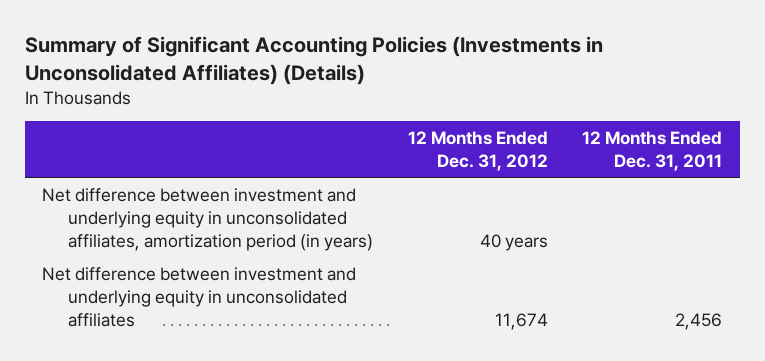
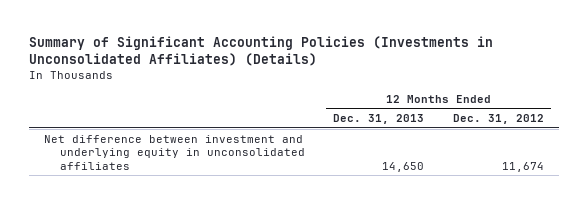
[582,131,723,172] 12 Months Ended Dec. 31, 2011 -> none
none -> [333,114,425,125] Dec. 31, 2013
[42,187,373,251] Net difference between investment and underlying equity in unconsolidated affiliates, amortization period (in years) -> none

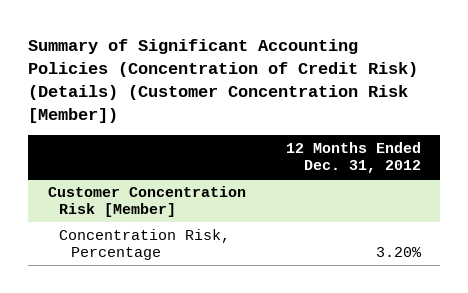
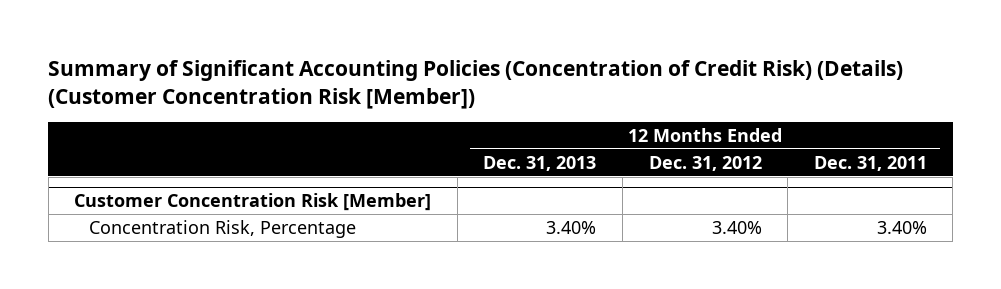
none -> [483,155,597,171] Dec. 31, 2013
none -> [813,155,927,171] Dec. 31, 2011
[375,247,422,258] 3.20% -> [711,220,762,234] 3.40%

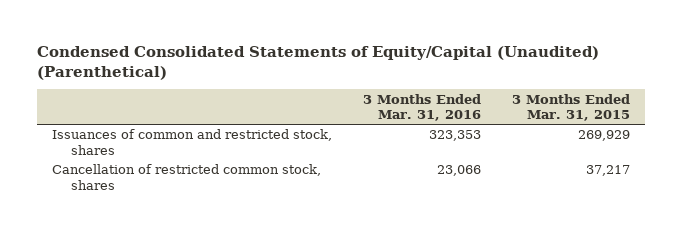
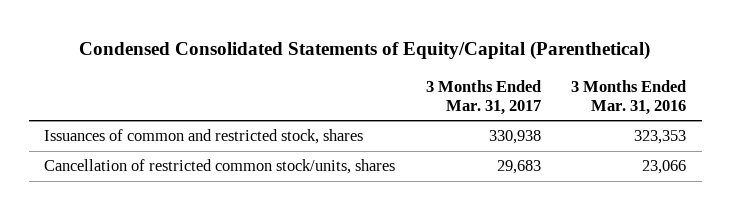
[36,45,599,80] Condensed Consolidated Statements of Equity/Capital (Unaudited) (Parenthetical) -> [79,40,651,60] Condensed Consolidated Statements of Equity/Capital (Parenthetical)
[511,93,630,122] 3 Months Ended Mar. 31, 2015 -> none
none -> [425,79,541,115] 3 Months Ended Mar. 31, 2017
[52,164,322,190] Cancellation of restricted common stock, shares -> [44,159,396,175] Cancellation of restricted common stock/units, shares

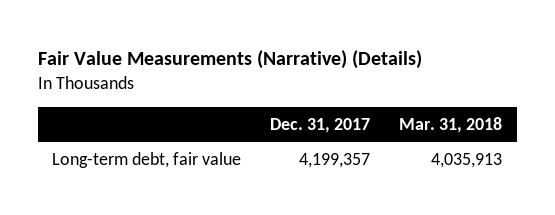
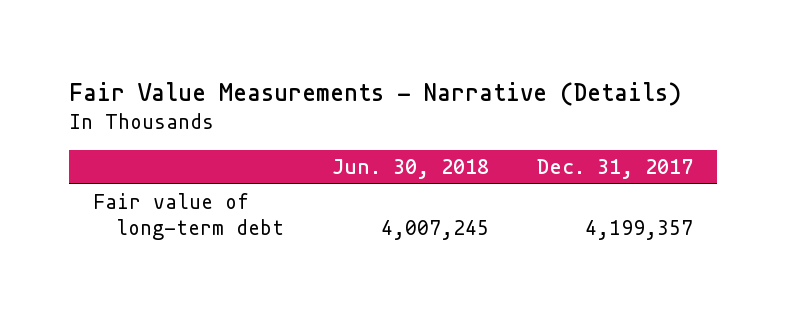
[37,50,422,70] Fair Value Measurements (Narrative) (Details) -> [68,82,681,107] Fair Value Measurements - Narrative (Details)
[399,116,503,133] Mar. 31, 2018 -> none
none -> [331,159,489,180] Jun. 30, 2018
[52,152,242,169] Long-term debt, fair value -> [93,192,284,240] Fair value of long-term debt

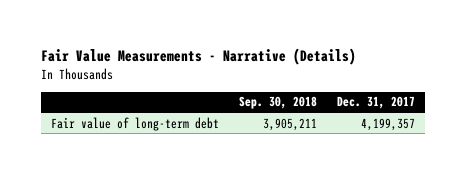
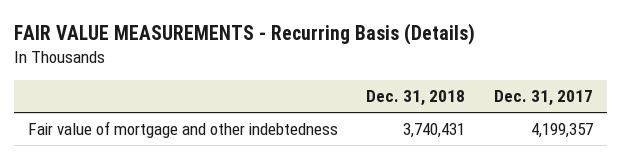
[41,48,357,66] Fair Value Measurements - Narrative (Details) -> [13,23,475,46] FAIR VALUE MEASUREMENTS - Recurring Basis (Details)
[239,96,318,110] Sep. 30, 2018 -> none
none -> [366,90,466,107] Dec. 31, 2018
[51,116,220,131] Fair value of long-term debt -> [27,121,338,139] Fair value of mortgage and other indebtedness

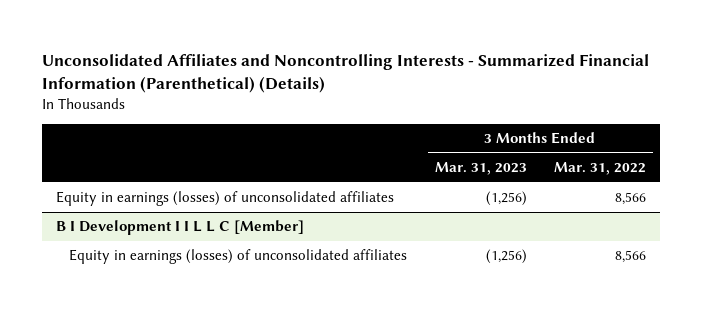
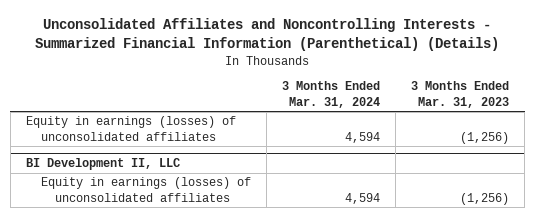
[553,162,646,176] Mar. 31, 2022 -> none
none -> [281,81,380,108] 3 Months Ended Mar. 31, 2024
[55,220,304,236] B I Development I I L L C [Member] -> [25,158,180,171] BI Development II, LLC

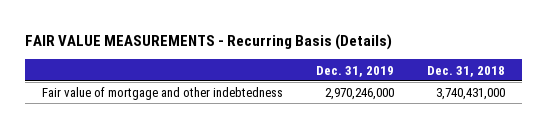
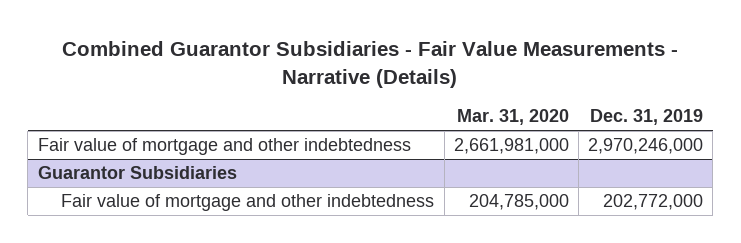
[25,33,393,50] FAIR VALUE MEASUREMENTS - Recurring Basis (Details) -> [62,40,679,88] Combined Guarantor Subsidiaries - Fair Value Measurements - Narrative (Details)
[427,65,506,77] Dec. 31, 2018 -> none
none -> [456,109,569,126] Mar. 31, 2020
none -> [37,166,237,180] Guarantor Subsidiaries
none -> [61,194,435,212] Fair value of mortgage and other indebtedness

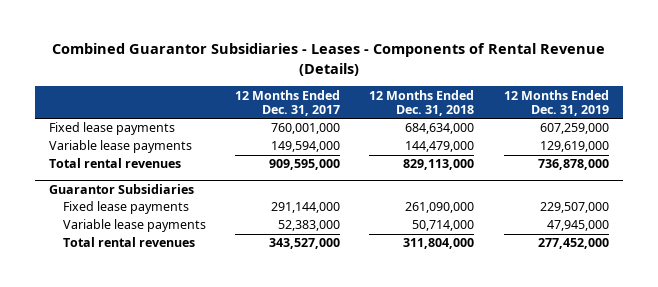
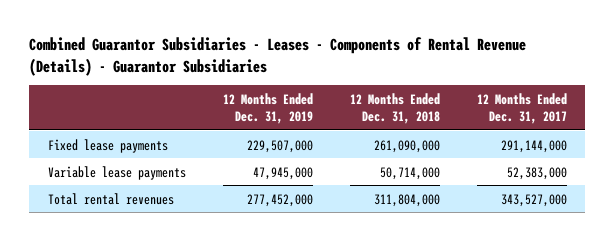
[52,43,606,76] Combined Guarantor Subsidiaries - Leases - Components of Rental Revenue (Details) -> [29,37,527,76] Combined Guarantor Subsidiaries - Leases - Components of Rental Revenue (Details) - Guarantor Subsidiaries
[49,122,176,136] Fixed lease payments -> none
[49,140,193,154] Variable lease payments -> none
[49,158,182,169] Total rental revenues -> none
[49,183,195,194] Guarantor Subsidiaries -> none

